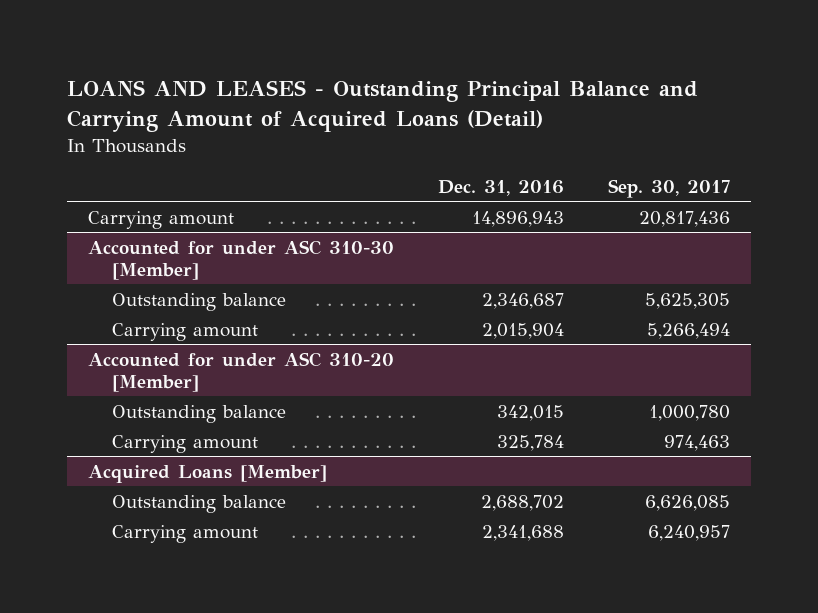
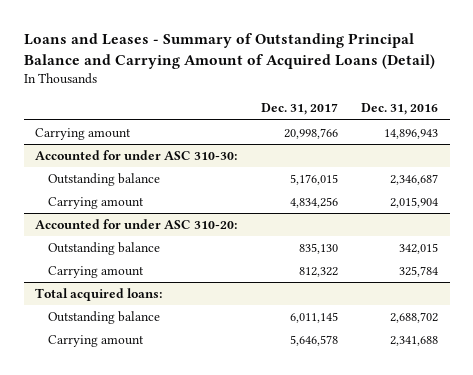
[66,80,698,133] LOANS AND LEASES - Outstanding Principal Balance and Carrying Amount of Acquired Loans (Detail) -> [23,33,435,70] Loans and Leases - Summary of Outstanding Principal Balance and Carrying Amount of Acquired Loans (Detail)
[607,178,730,198] Sep. 30, 2017 -> none
none -> [260,103,338,116] Dec. 31, 2017
[88,239,395,280] Accounted for under ASC 310-30 [Member] -> [35,150,238,161] Accounted for under ASC 310-30:
[88,351,395,392] Accounted for under ASC 310-20 [Member] -> [35,219,238,230] Accounted for under ASC 310-20:
[88,464,328,483] Acquired Loans [Member] -> [35,288,163,302] Total acquired loans:

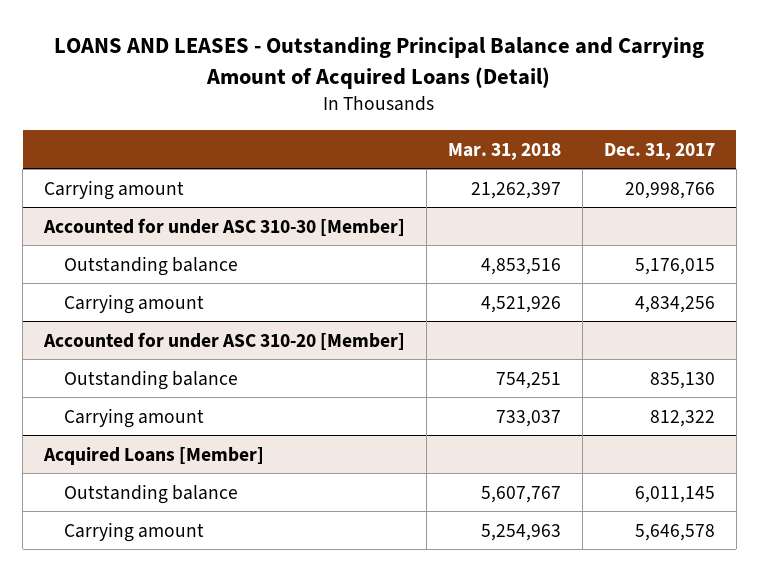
[23,33,435,70] Loans and Leases - Summary of Outstanding Principal Balance and Carrying Amount of Acquired Loans (Detail) -> [54,37,705,89] LOANS AND LEASES - Outstanding Principal Balance and Carrying Amount of Acquired Loans (Detail)
[360,103,438,116] Dec. 31, 2016 -> none
none -> [447,142,561,160] Mar. 31, 2018
[35,150,238,161] Accounted for under ASC 310-30: -> [43,217,406,236] Accounted for under ASC 310-30 [Member]
[35,219,238,230] Accounted for under ASC 310-20: -> [43,331,406,350] Accounted for under ASC 310-20 [Member]
[35,288,163,302] Total acquired loans: -> [43,446,265,465] Acquired Loans [Member]

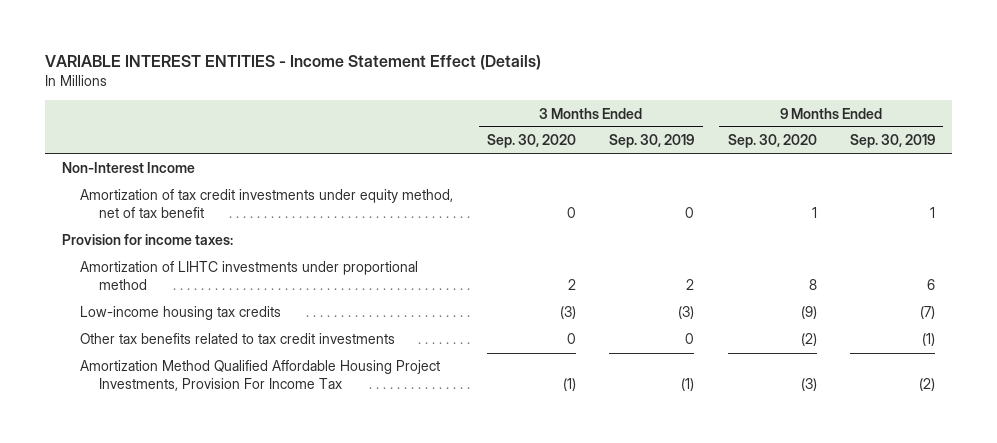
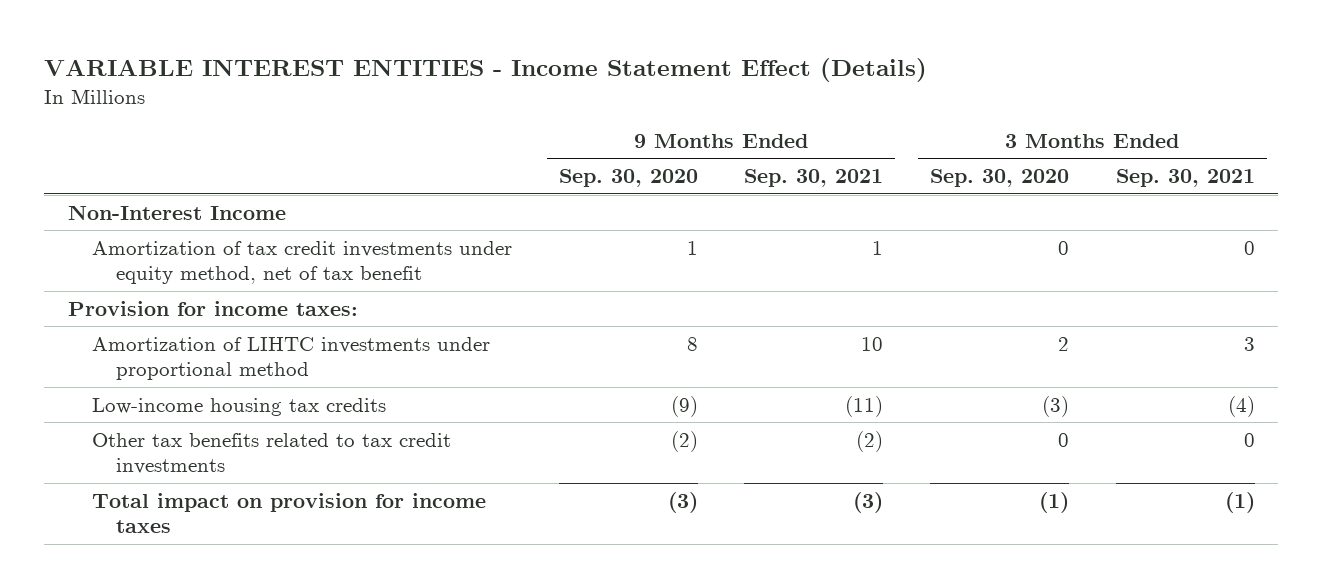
[609,134,695,149] Sep. 30, 2019 -> none
[849,134,935,149] Sep. 30, 2019 -> none
none -> [744,169,884,188] Sep. 30, 2021
none -> [1115,169,1255,188] Sep. 30, 2021
[80,360,441,392] Amortization Method Qualified Affordable Housing Project Investments, Provision For Income Tax -> [91,492,486,534] Total impact on provision for income taxes

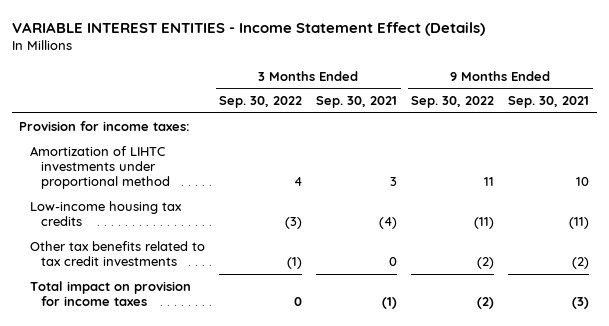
[558,169,698,188] Sep. 30, 2020 -> none
[930,169,1070,188] Sep. 30, 2020 -> none
none -> [219,96,303,109] Sep. 30, 2022
none -> [411,96,495,109] Sep. 30, 2022
[67,204,286,220] Non-Interest Income -> none
[91,240,512,285] Amortization of tax credit investments under equity method, net of tax benefit -> none

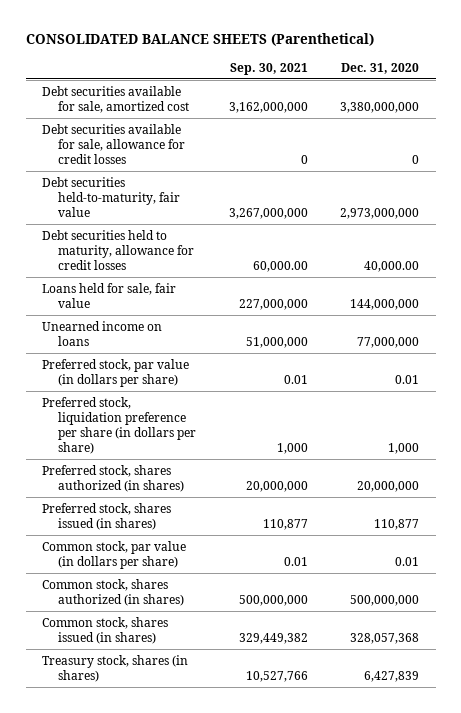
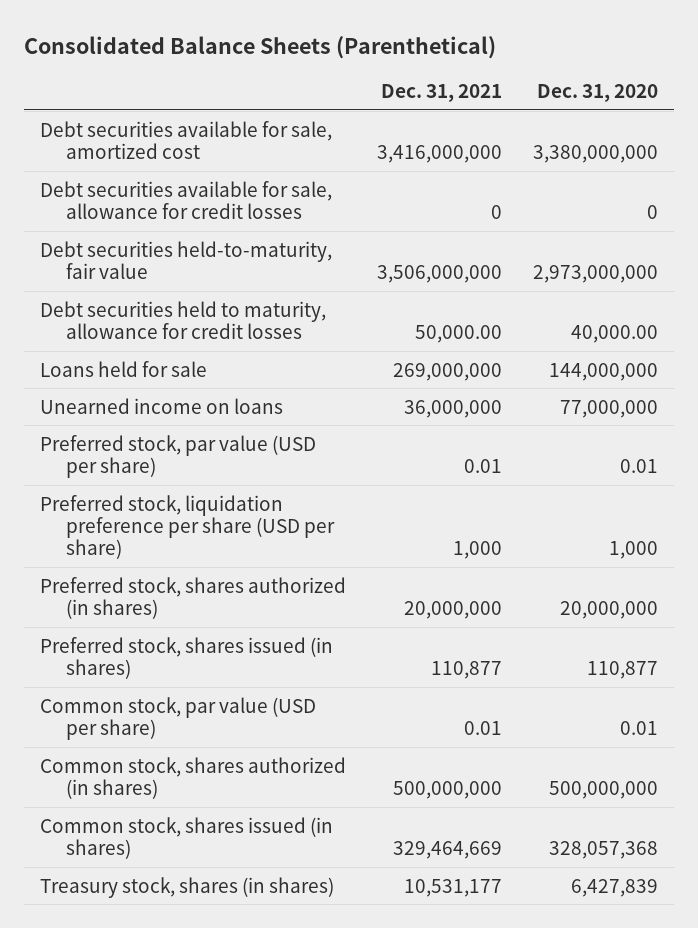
[25,32,374,46] CONSOLIDATED BALANCE SHEETS (Parenthetical) -> [24,35,497,59] Consolidated Balance Sheets (Parenthetical)
[229,62,308,75] Sep. 30, 2021 -> none
none -> [381,84,503,103] Dec. 31, 2021
[42,282,177,308] Loans held for sale, fair value -> [39,360,207,377] Loans held for sale
[42,358,190,387] Preferred stock, par value (in dollars per share) -> [39,434,316,478] Preferred stock, par value (USD per share)
[42,396,196,454] Preferred stock, liquidation preference per share (in dollars per share) -> [39,494,336,560] Preferred stock, liquidation preference per share (USD per share)
[42,540,187,569] Common stock, par value (in dollars per share) -> [39,696,316,740] Common stock, par value (USD per share)

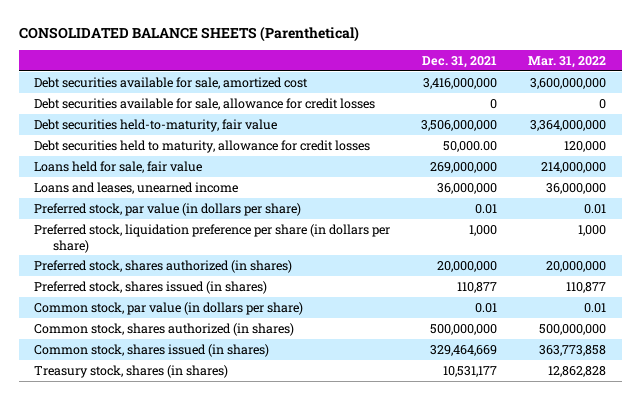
[24,35,497,59] Consolidated Balance Sheets (Parenthetical) -> [18,25,359,42] CONSOLIDATED BALANCE SHEETS (Parenthetical)
[537,84,659,103] Dec. 31, 2020 -> none
none -> [528,55,607,68] Mar. 31, 2022
[39,360,207,377] Loans held for sale -> [34,160,203,173] Loans held for sale, fair value
[39,397,283,414] Unearned income on loans -> [34,181,239,194] Loans and leases, unearned income
[39,434,316,478] Preferred stock, par value (USD per share) -> [34,202,302,216] Preferred stock, par value (in dollars per share)
[39,494,336,560] Preferred stock, liquidation preference per share (USD per share) -> [34,223,391,253] Preferred stock, liquidation preference per share (in dollars per share)
[39,696,316,740] Common stock, par value (USD per share) -> [34,301,304,315] Common stock, par value (in dollars per share)

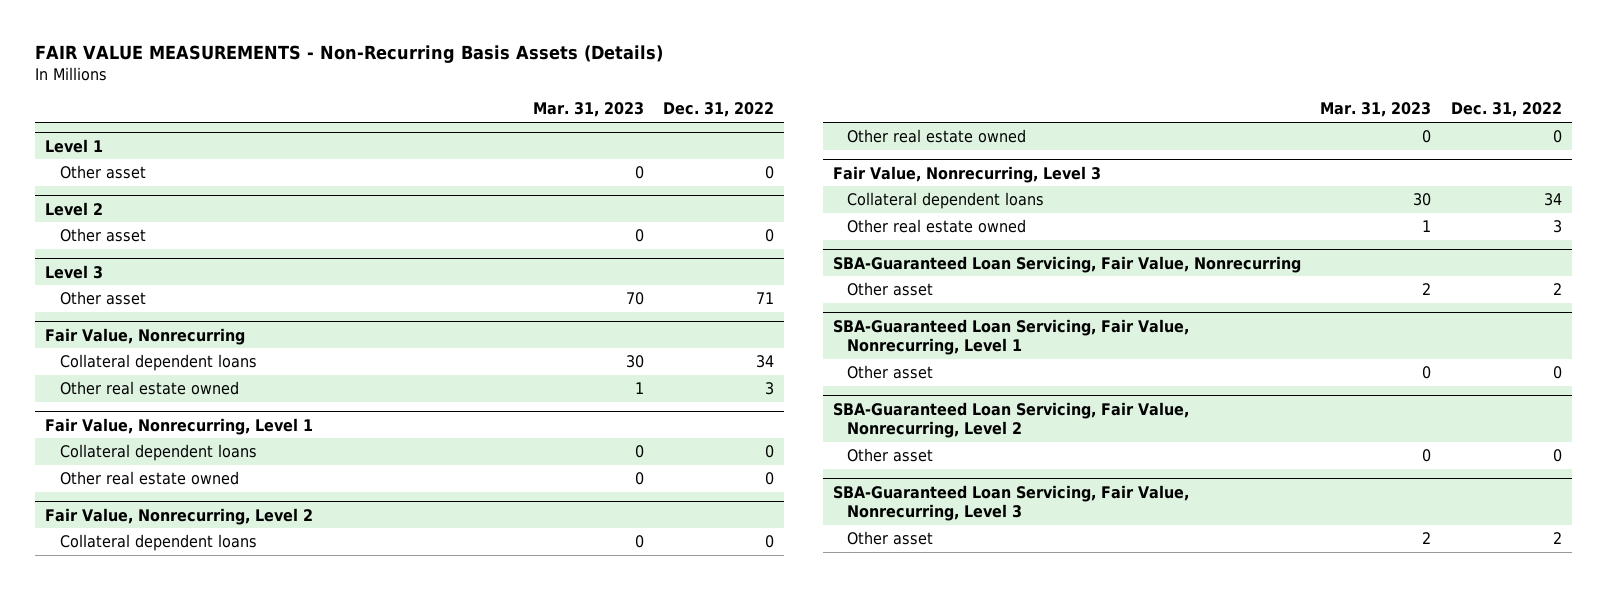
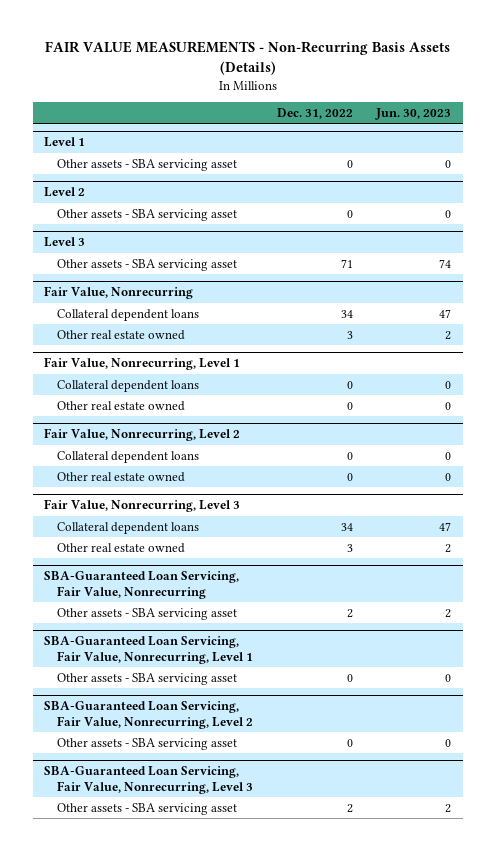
[532,102,644,118] Mar. 31, 2023 -> none
none -> [375,107,452,120] Jun. 30, 2023
[59,164,146,179] Other asset -> [57,158,238,171] Other assets - SBA servicing asset
[59,227,146,242] Other asset -> [57,208,238,221] Other assets - SBA servicing asset
[59,290,146,305] Other asset -> [57,258,238,271] Other assets - SBA servicing asset
[847,281,934,296] Other asset -> [57,607,238,620] Other assets - SBA servicing asset
[847,364,934,379] Other asset -> [57,672,238,685] Other assets - SBA servicing asset
[847,447,934,462] Other asset -> [57,737,238,750] Other assets - SBA servicing asset
[847,530,934,545] Other asset -> [57,802,238,815] Other assets - SBA servicing asset

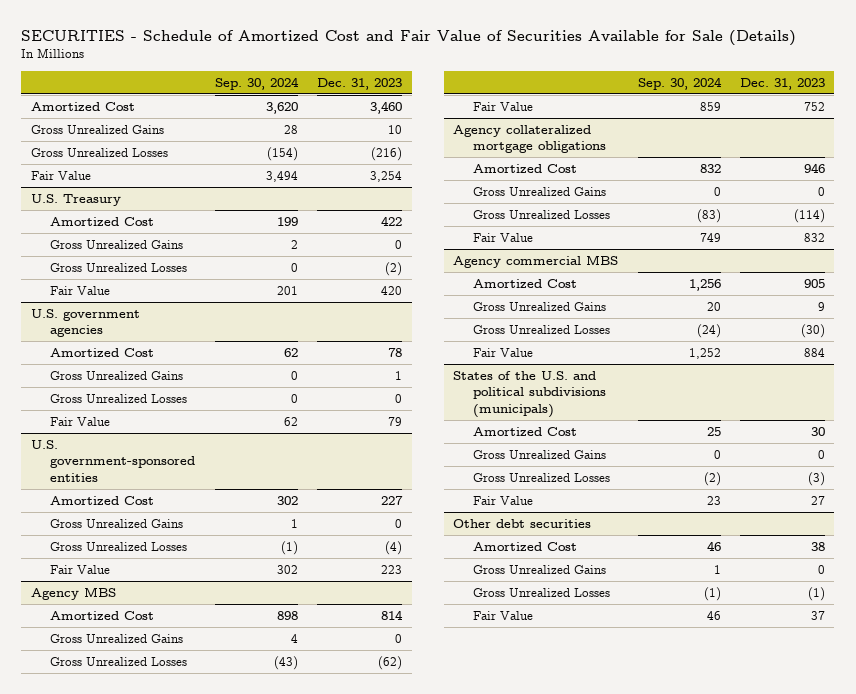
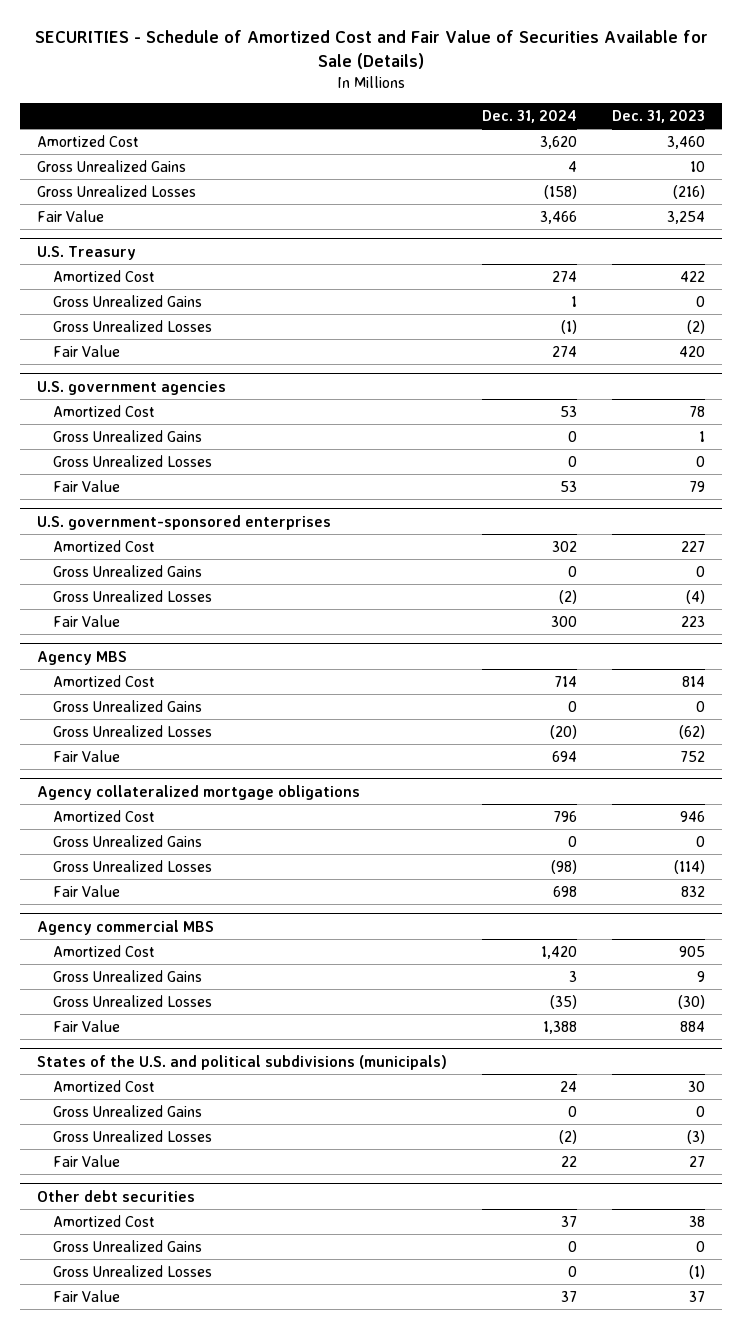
[215,76,300,90] Sep. 30, 2024 -> none
none -> [481,109,577,123] Dec. 31, 2024
[31,439,196,482] U.S. government-sponsored entities -> [36,514,331,530] U.S. government-sponsored enterprises

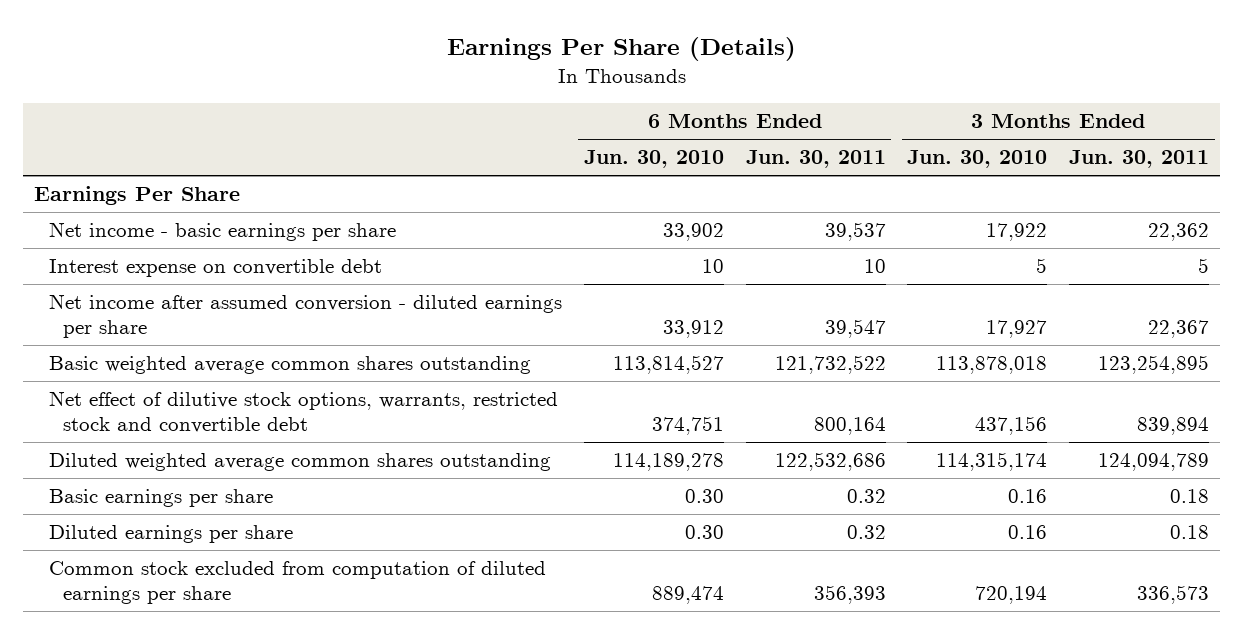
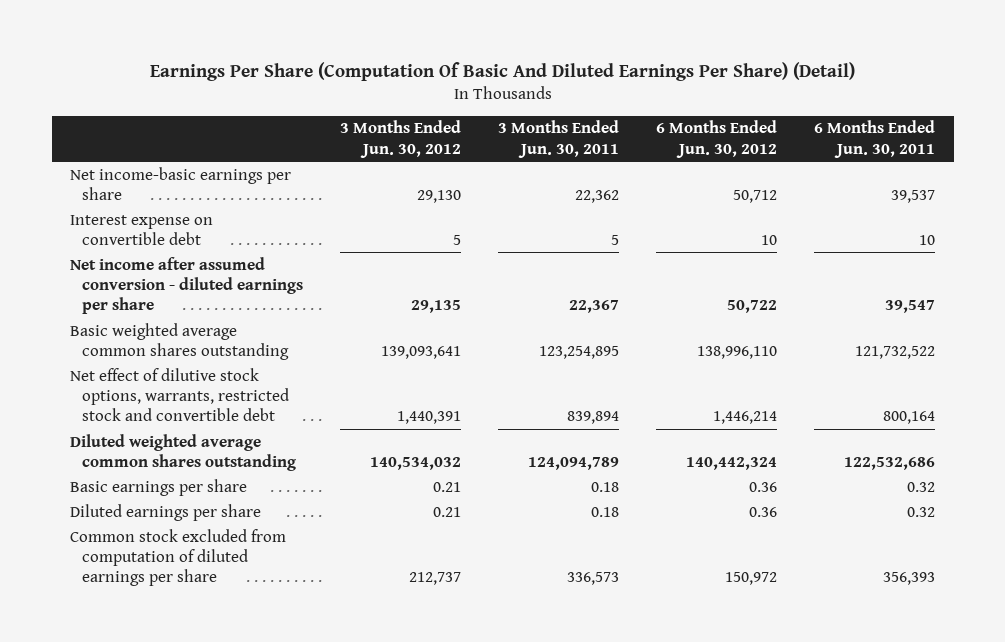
[446,37,796,62] Earnings Per Share (Details) -> [149,62,855,82] Earnings Per Share (Computation Of Basic And Diluted Earnings Per Share) (Detail)
[583,150,724,169] Jun. 30, 2010 -> none
[907,150,1048,169] Jun. 30, 2010 -> none
none -> [340,120,462,158] 3 Months Ended Jun. 30, 2012
none -> [656,120,778,158] 6 Months Ended Jun. 30, 2012
[34,185,241,205] Earnings Per Share -> none
[48,221,396,241] Net income - basic earnings per share -> [70,166,292,200] Net income-basic earnings per share

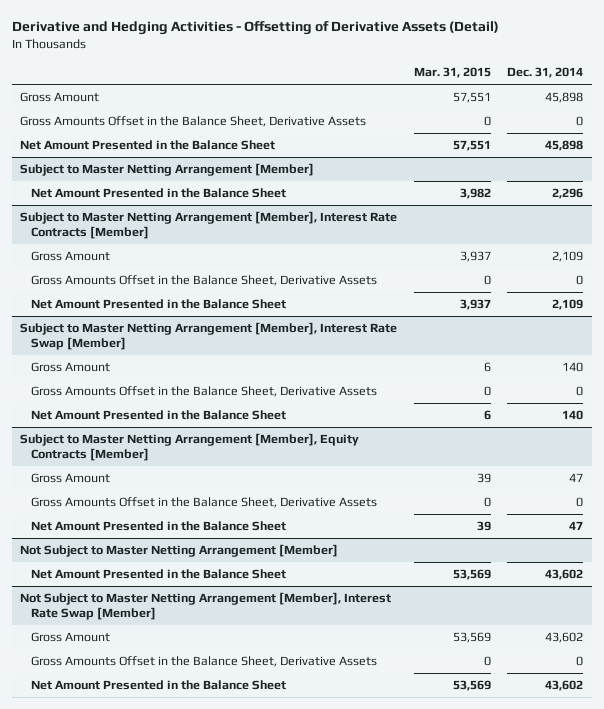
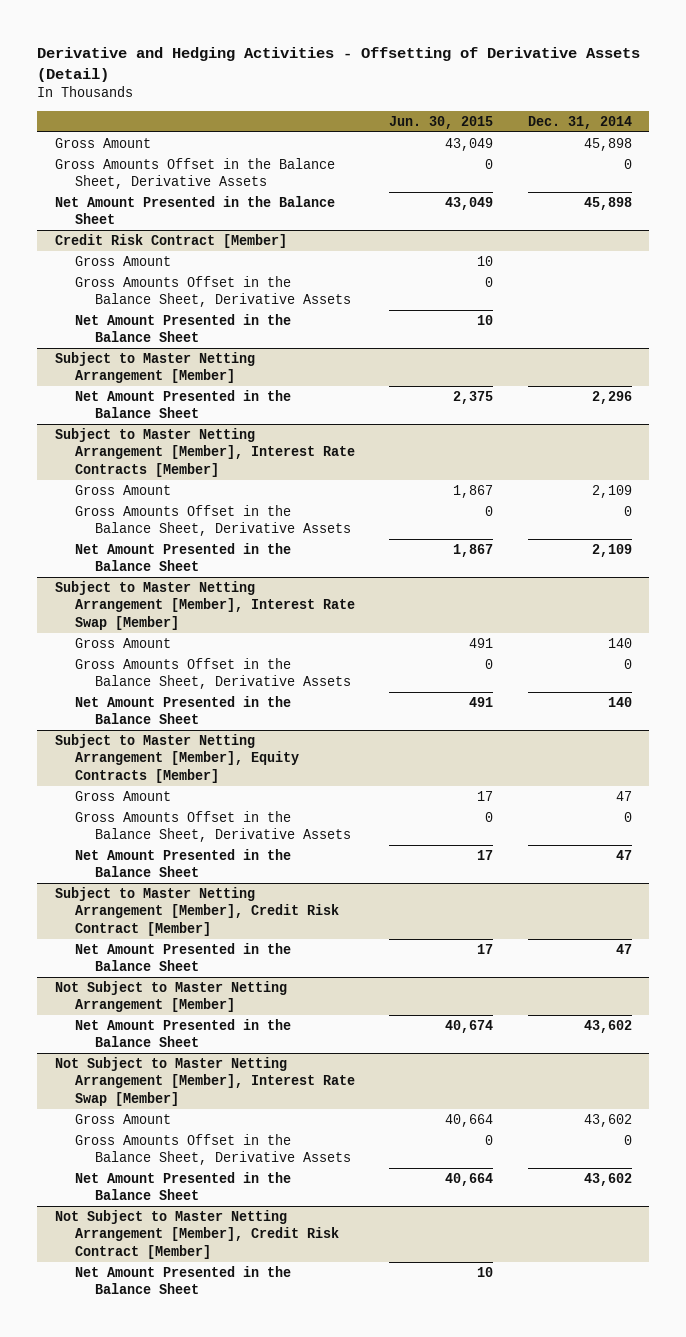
[413,67,491,79] Mar. 31, 2015 -> none
none -> [389,115,494,129] Jun. 30, 2015
none -> [54,233,287,248] Credit Risk Contract [Member]
none -> [74,255,171,266] Gross Amount
none -> [74,275,352,308] Gross Amounts Offset in the Balance Sheet, Derivative Assets
none -> [74,313,291,343] Net Amount Presented in the Balance Sheet
none -> [54,886,339,936] Subject to Master Netting Arrangement [Member], Credit Risk Contract [Member]
none -> [74,942,291,972] Net Amount Presented in the Balance Sheet
none -> [54,1209,339,1259] Not Subject to Master Netting Arrangement [Member], Credit Risk Contract [Member]
none -> [74,1265,291,1295] Net Amount Presented in the Balance Sheet

